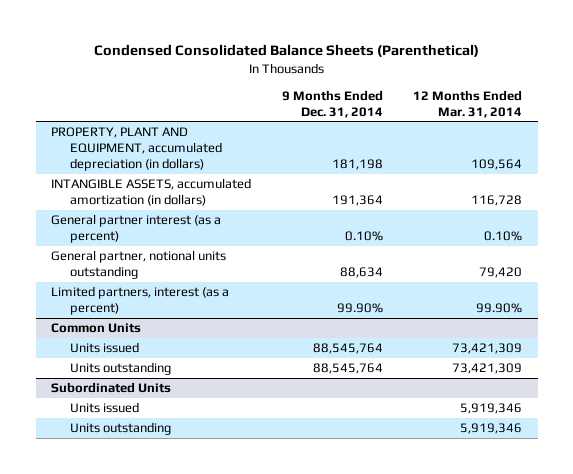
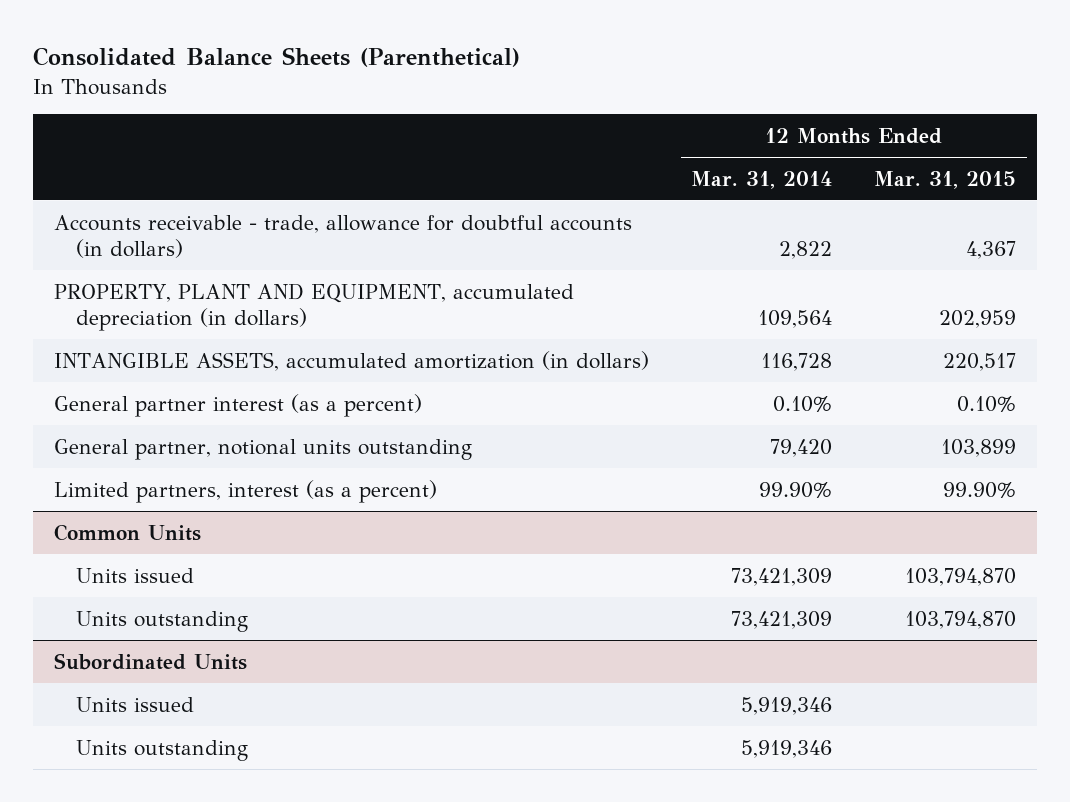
[93,44,479,58] Condensed Consolidated Balance Sheets (Parenthetical) -> [33,47,521,68] Consolidated Balance Sheets (Parenthetical)
[281,89,383,118] 9 Months Ended Dec. 31, 2014 -> none
none -> [874,170,1017,189] Mar. 31, 2015
none -> [54,214,633,258] Accounts receivable - trade, allowance for doubtful accounts (in dollars)

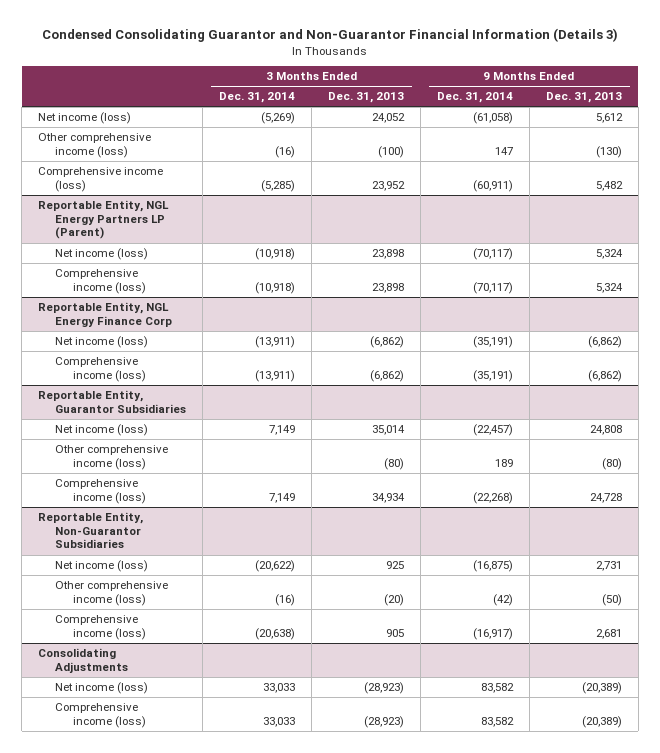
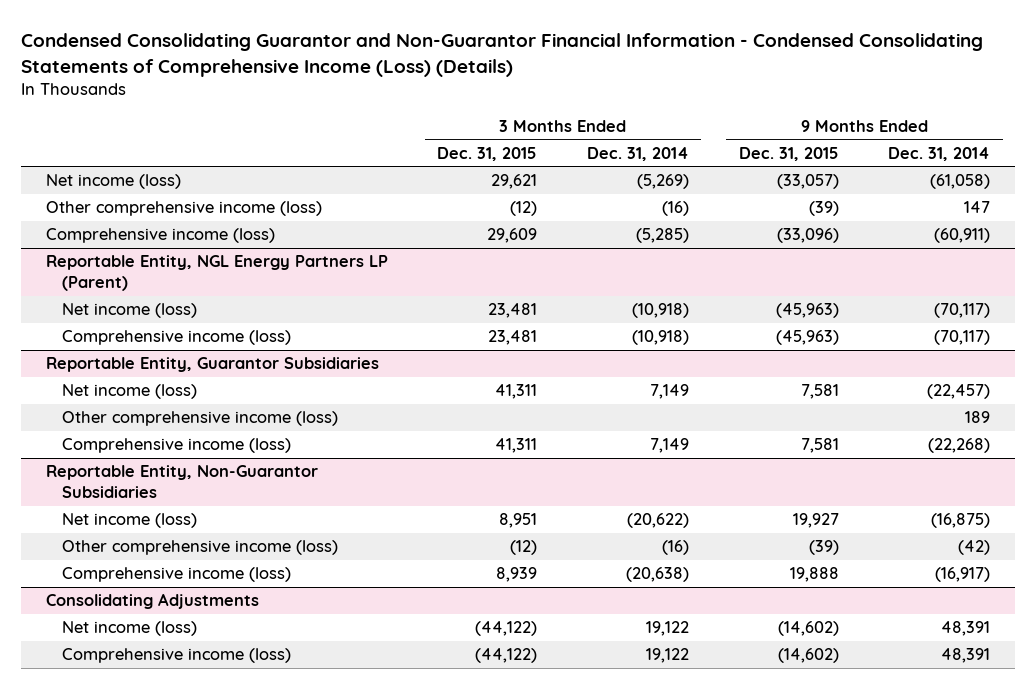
[41,28,618,43] Condensed Consolidating Guarantor and Non-Guarantor Financial Information (Details 3) -> [21,32,984,77] Condensed Consolidating Guarantor and Non-Guarantor Financial Information - Condensed Consolidating Statements of Comprehensive Income (Loss) (Details)
[328,92,405,104] Dec. 31, 2013 -> none
[545,92,622,104] Dec. 31, 2013 -> none
none -> [437,146,538,161] Dec. 31, 2015
none -> [738,146,839,161] Dec. 31, 2015
[38,302,173,327] Reportable Entity, NGL Energy Finance Corp -> none
[55,336,149,349] Net income (loss) -> none
[55,357,146,382] Comprehensive income (loss) -> none
[263,683,296,694] 33,033 -> [646,621,690,637] 19,122
[480,683,514,694] 83,582 -> [941,621,991,637] 48,391
[263,716,296,727] 33,033 -> [646,648,690,664] 19,122
[480,716,514,727] 83,582 -> [941,648,991,664] 48,391

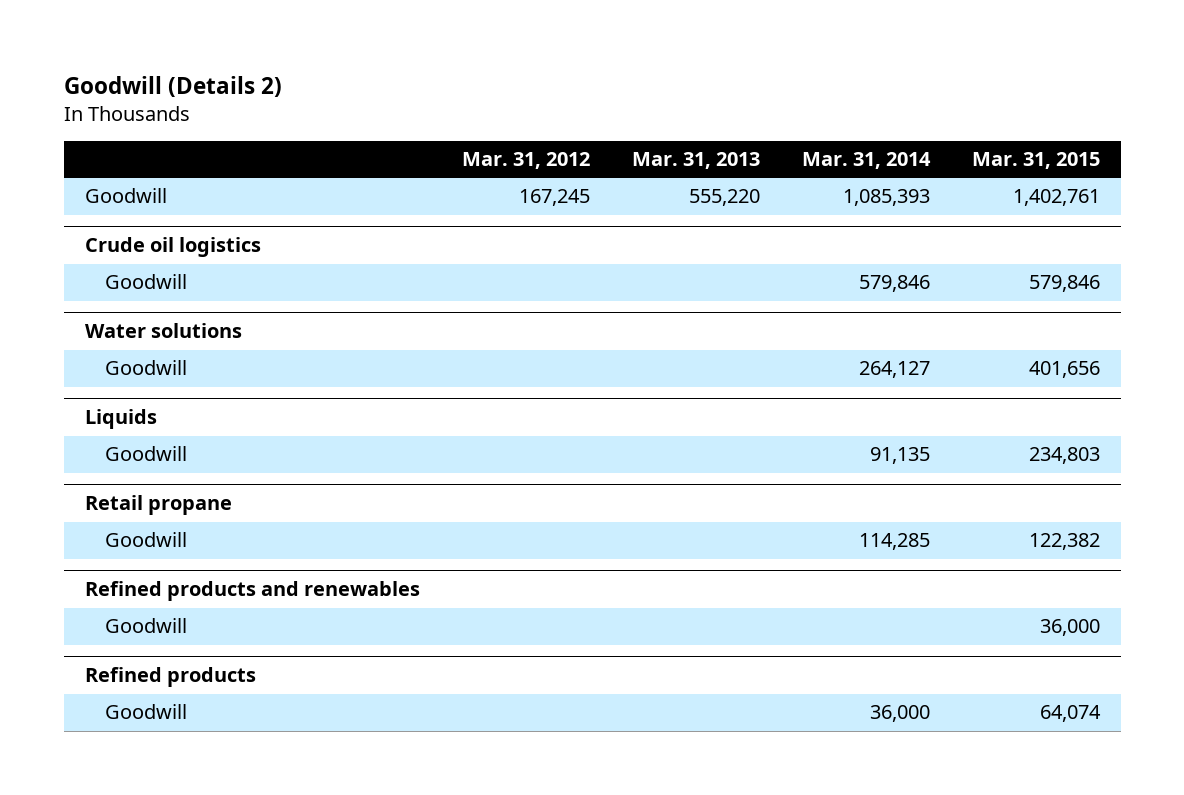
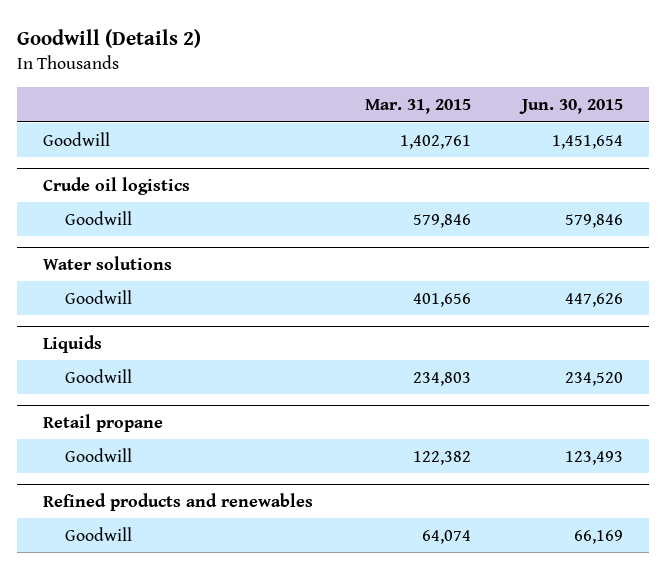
[461,152,590,170] Mar. 31, 2012 -> none
[631,152,760,170] Mar. 31, 2013 -> none
[801,152,931,170] Mar. 31, 2014 -> none
none -> [518,98,623,114] Jun. 30, 2015
[105,618,188,634] Goodwill -> none
[84,667,256,688] Refined products -> none

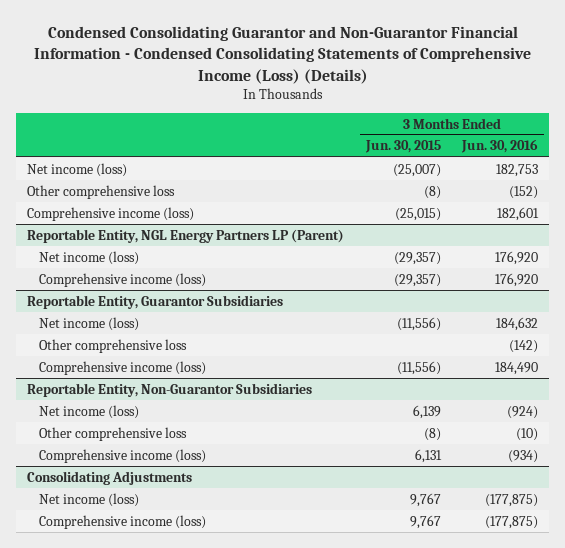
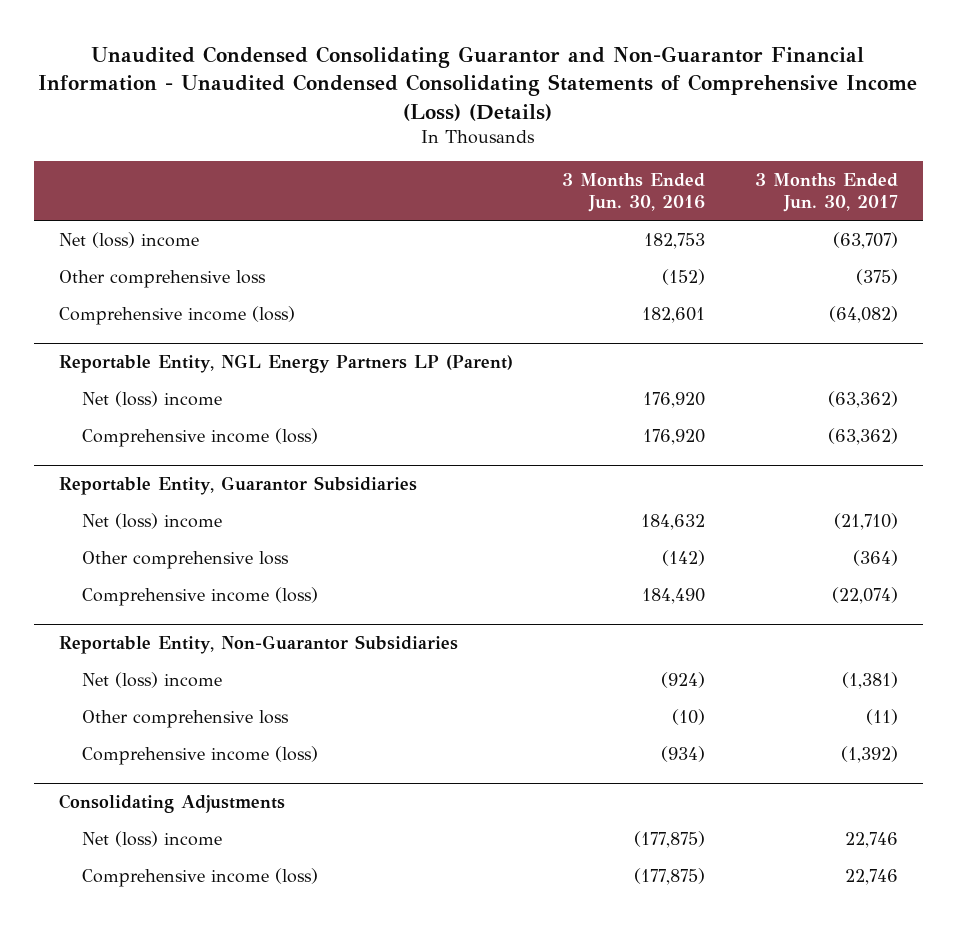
[33,25,531,84] Condensed Consolidating Guarantor and Non-Guarantor Financial Information - Condensed Consolidating Statements of Comprehensive Income (Loss) (Details) -> [38,46,918,121] Unaudited Condensed Consolidating Guarantor and Non-Guarantor Financial Information - Unaudited Condensed Consolidating Statements of Comprehensive Income (Loss) (Details)
[364,140,441,154] Jun. 30, 2015 -> none
none -> [754,172,898,213] 3 Months Ended Jun. 30, 2017
[27,162,128,177] Net income (loss) -> [58,231,199,248] Net (loss) income
[39,250,140,265] Net income (loss) -> [81,390,222,407] Net (loss) income
[39,316,140,331] Net income (loss) -> [81,512,222,529] Net (loss) income
[39,404,140,419] Net income (loss) -> [81,671,222,688] Net (loss) income
[39,492,140,507] Net income (loss) -> [81,830,222,847] Net (loss) income

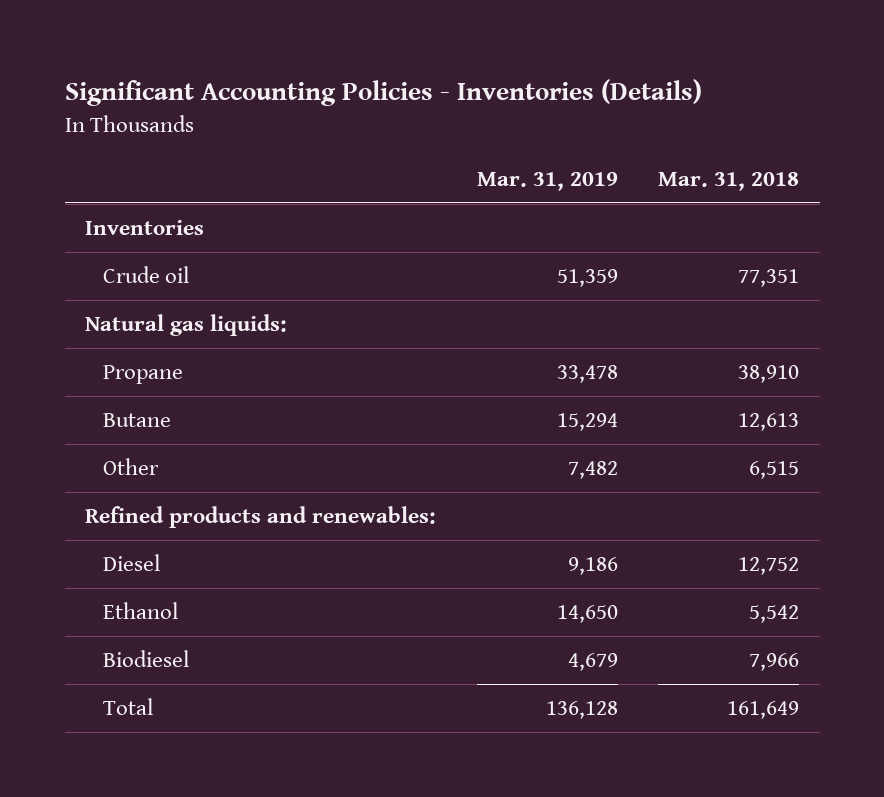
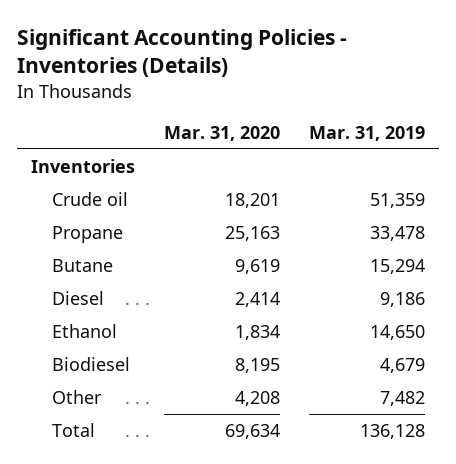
[658,171,800,191] Mar. 31, 2018 -> none
none -> [163,125,280,141] Mar. 31, 2020
[84,314,287,337] Natural gas liquids: -> none
[84,506,436,529] Refined products and renewables: -> none
[103,458,160,476] Other -> [52,389,103,404] Other

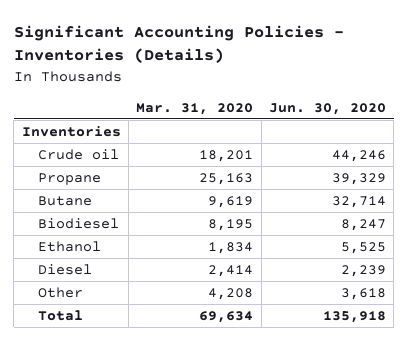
[308,125,425,141] Mar. 31, 2019 -> none
none -> [268,102,386,115] Jun. 30, 2020
[52,323,118,338] Ethanol -> [37,240,101,252] Ethanol
[52,290,105,305] Diesel -> [37,263,92,275] Diesel

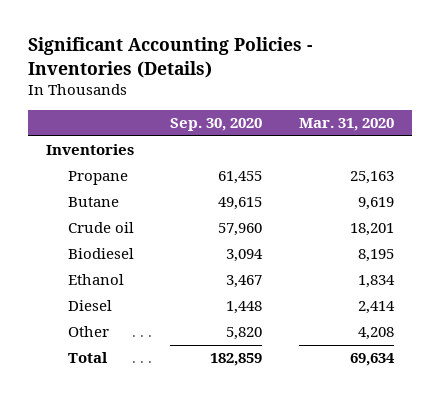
[268,102,386,115] Jun. 30, 2020 -> none
none -> [170,118,263,132] Sep. 30, 2020
[37,148,119,160] Crude oil -> [67,222,134,234] Crude oil

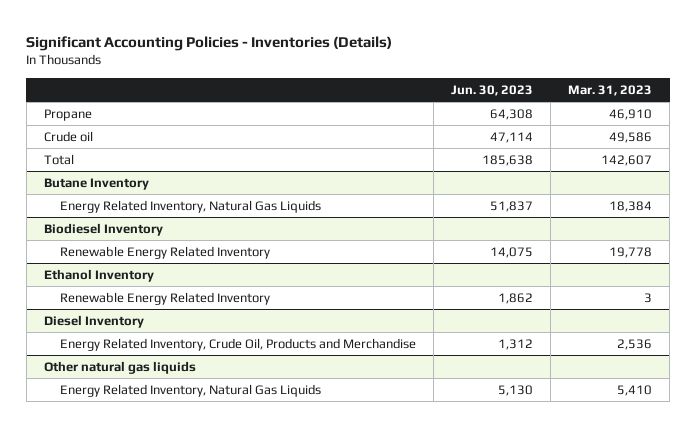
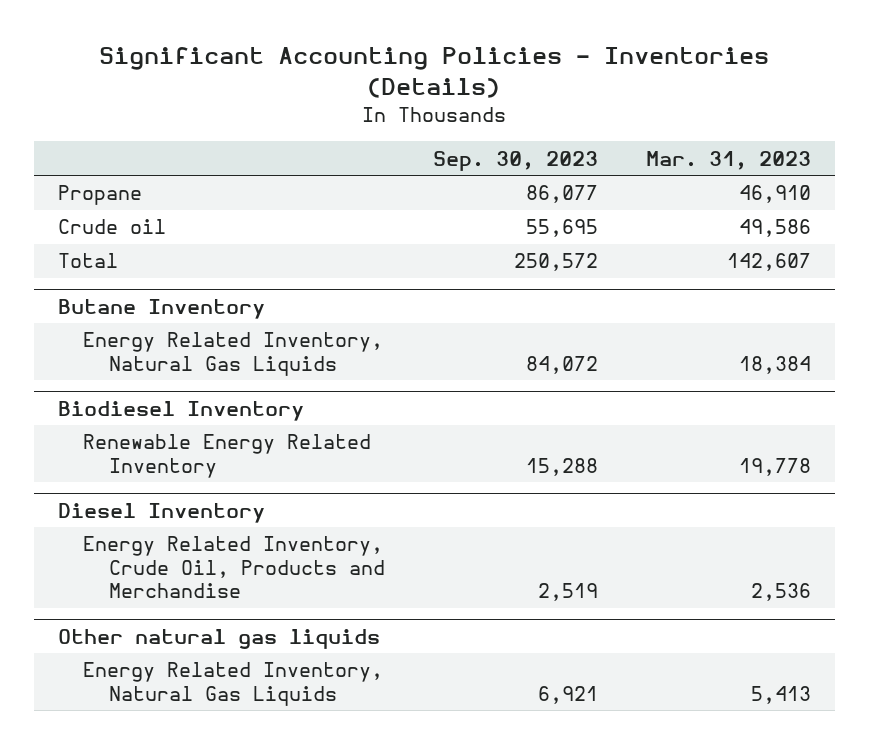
[450,84,533,96] Jun. 30, 2023 -> none
none -> [432,150,598,171] Sep. 30, 2023
[43,269,154,283] Ethanol Inventory -> none
[59,292,270,306] Renewable Energy Related Inventory -> none
[617,385,653,397] 5,410 -> [751,685,812,704] 5,413

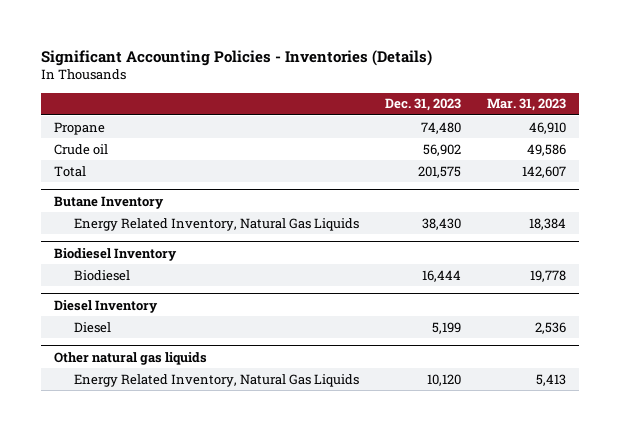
[432,150,598,171] Sep. 30, 2023 -> none
none -> [384,98,461,112] Dec. 31, 2023
[83,434,372,478] Renewable Energy Related Inventory -> [74,269,131,281] Biodiesel
[83,536,385,599] Energy Related Inventory, Crude Oil, Products and Merchandise -> [74,321,112,333] Diesel

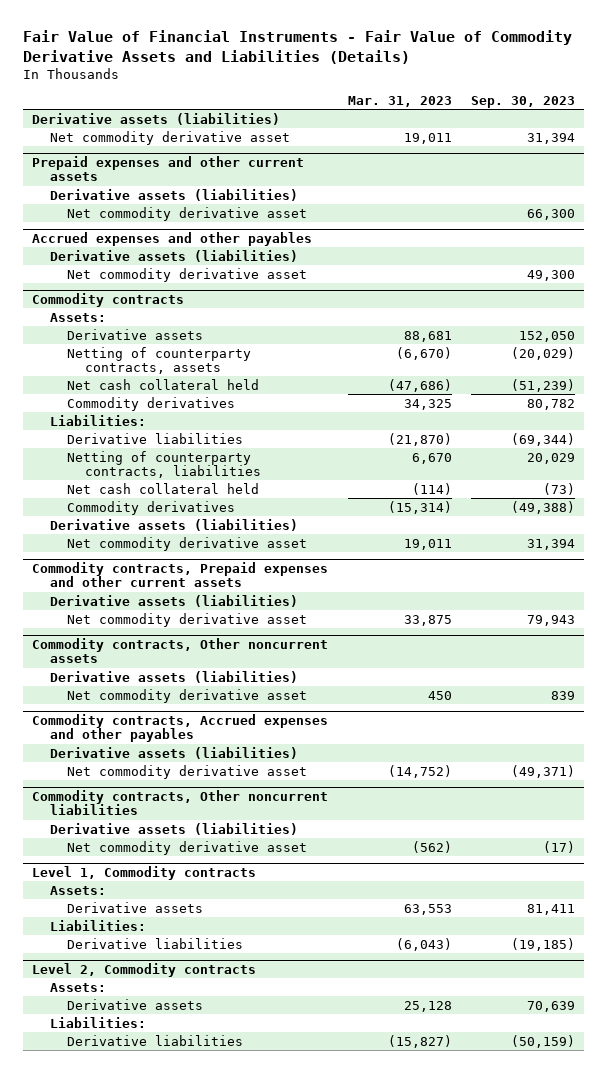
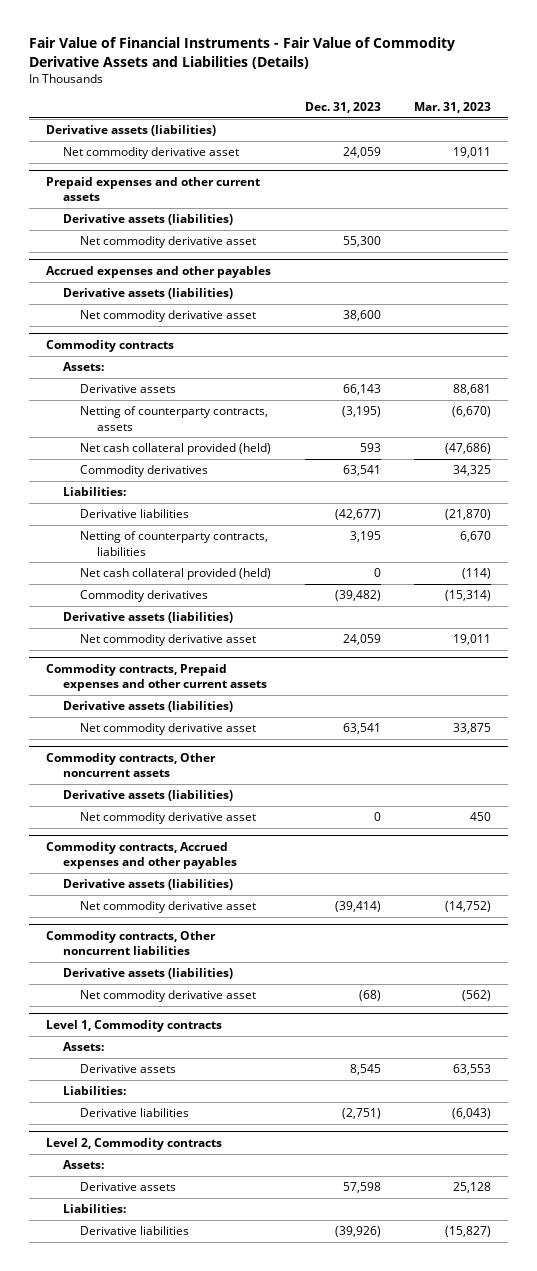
[470,95,575,108] Sep. 30, 2023 -> none
none -> [304,101,381,113] Dec. 31, 2023
[67,378,260,390] Net cash collateral held -> [80,443,272,456] Net cash collateral provided (held)
[67,482,260,494] Net cash collateral held -> [80,568,272,581] Net cash collateral provided (held)

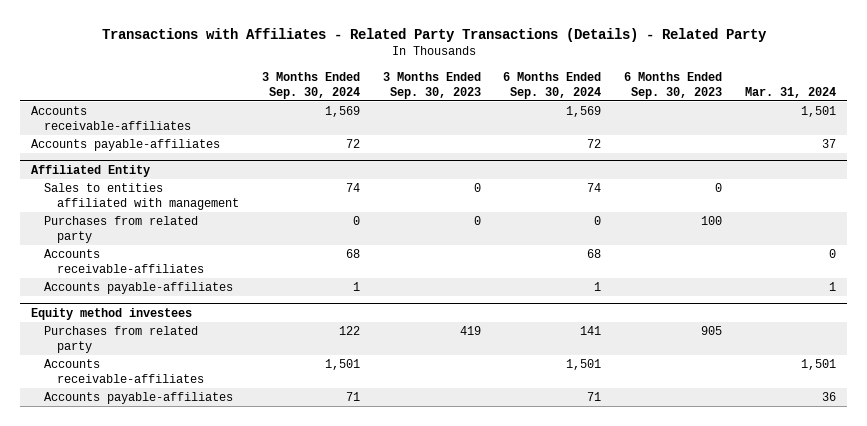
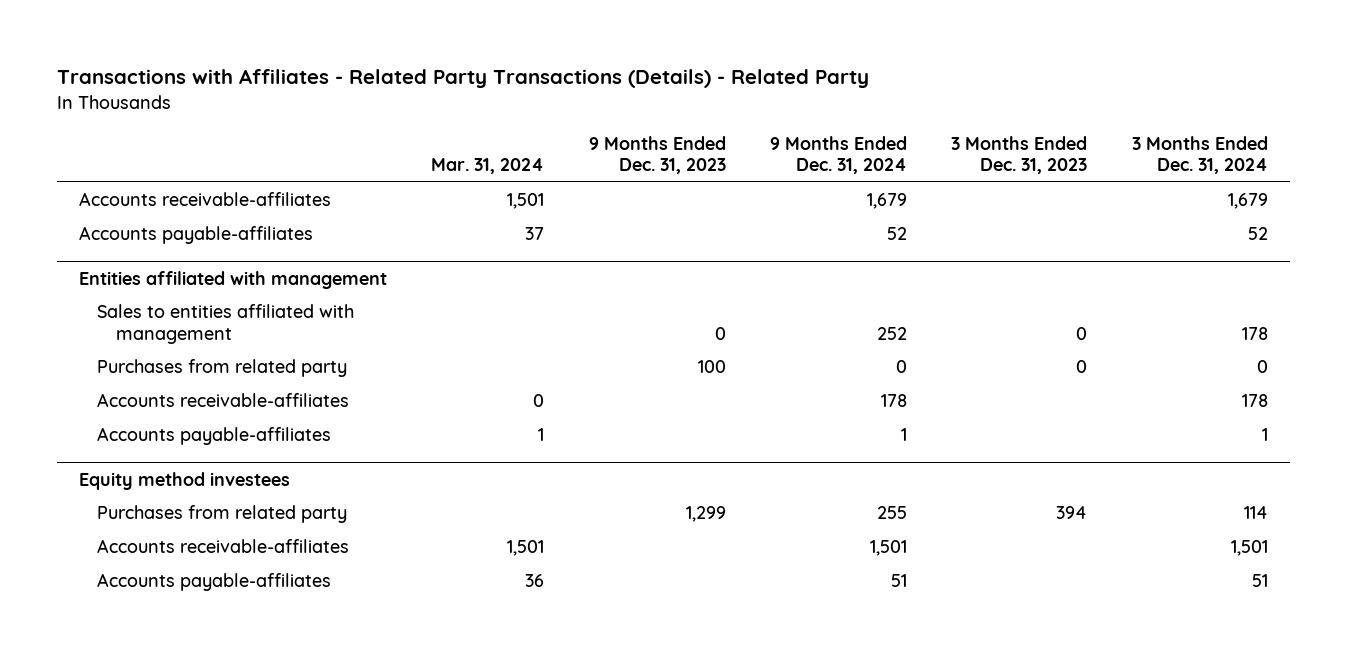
[261,71,360,99] 3 Months Ended Sep. 30, 2024 -> none
[382,71,481,99] 3 Months Ended Sep. 30, 2023 -> none
[503,71,602,99] 6 Months Ended Sep. 30, 2024 -> none
[624,71,723,99] 6 Months Ended Sep. 30, 2023 -> none
none -> [588,135,726,175] 9 Months Ended Dec. 31, 2023
none -> [770,135,908,175] 9 Months Ended Dec. 31, 2024
none -> [951,135,1088,175] 3 Months Ended Dec. 31, 2023
none -> [1131,135,1268,175] 3 Months Ended Dec. 31, 2024
[31,164,151,177] Affiliated Entity -> [78,271,387,290] Entities affiliated with management

